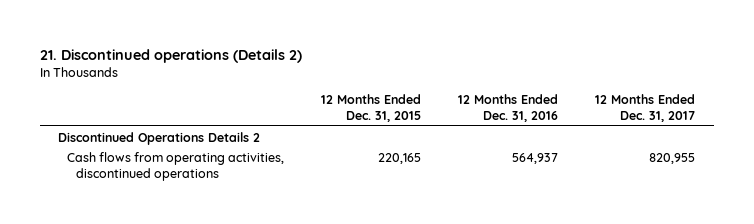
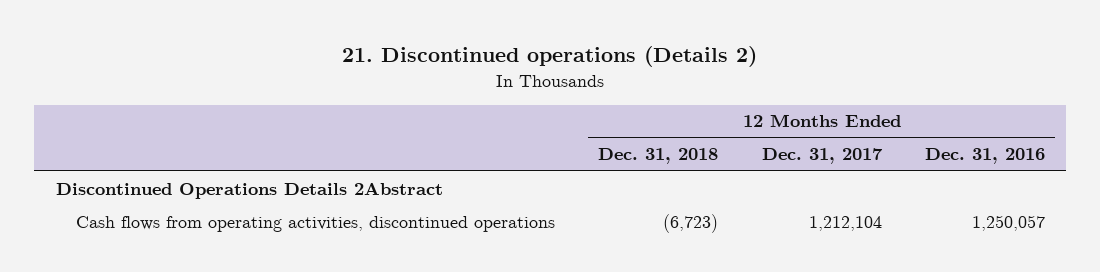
[321,93,422,122] 12 Months Ended Dec. 31, 2015 -> none
none -> [598,148,719,165] Dec. 31, 2018
[58,131,261,145] Discontinued Operations Details 2 -> [55,181,443,199] Discontinued Operations Details 2Abstract
[512,152,559,164] 564,937 -> [971,214,1045,231] 1,250,057
[649,152,696,164] 820,955 -> [808,215,882,231] 1,212,104

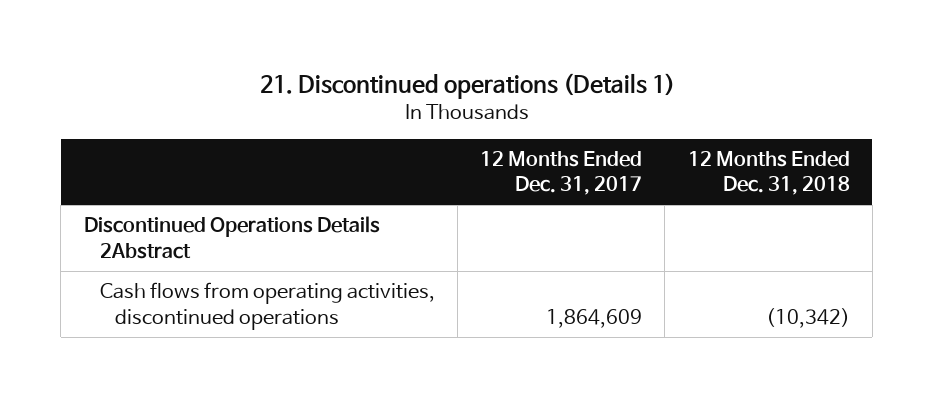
[342,46,758,68] 21. Discontinued operations (Details 2) -> [259,72,675,99] 21. Discontinued operations (Details 1)
[924,148,1045,165] Dec. 31, 2016 -> none
[663,213,719,233] (6,723) -> [765,307,850,328] (10,342)
[808,215,882,231] 1,212,104 -> [546,308,643,328] 1,864,609

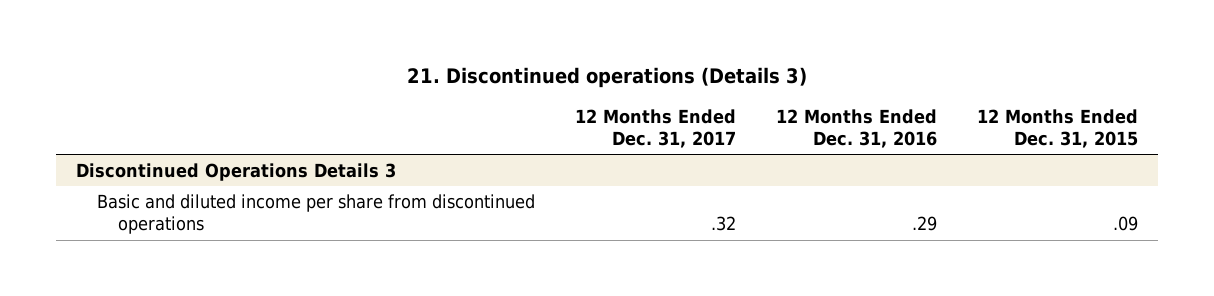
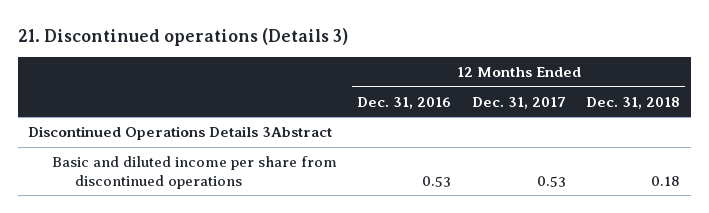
[976,108,1138,149] 12 Months Ended Dec. 31, 2015 -> none
none -> [586,96,681,109] Dec. 31, 2018
[76,162,397,181] Discontinued Operations Details 3 -> [28,126,333,141] Discontinued Operations Details 3Abstract
[710,216,736,232] .32 -> [536,175,566,187] 0.53
[911,216,937,232] .29 -> [422,175,452,187] 0.53

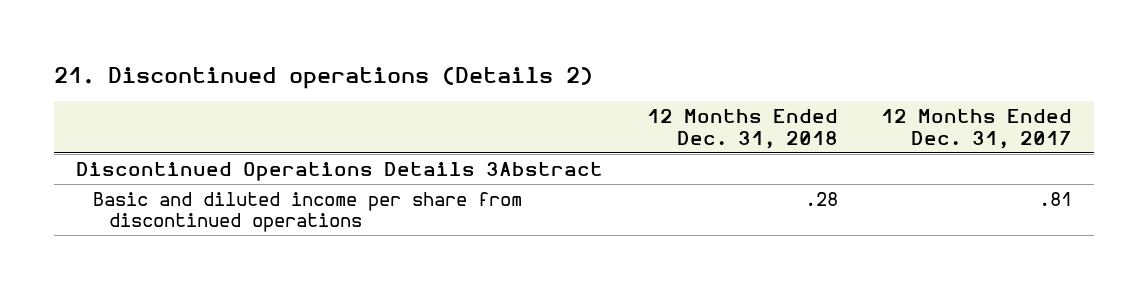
[18,27,349,46] 21. Discontinued operations (Details 3) -> [54,66,594,89] 21. Discontinued operations (Details 2)
[357,96,452,109] Dec. 31, 2016 -> none
[536,175,566,187] 0.53 -> [1039,192,1073,207] .81
[651,175,681,186] 0.18 -> [804,192,838,207] .28

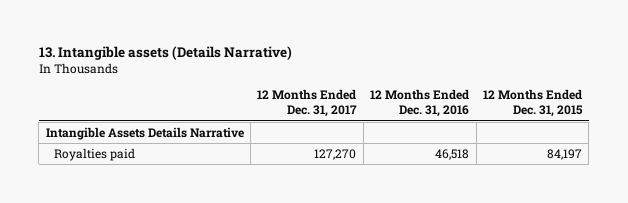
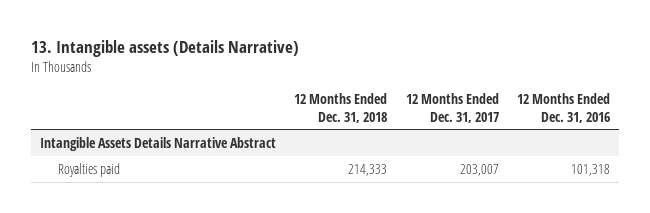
[482,89,583,118] 12 Months Ended Dec. 31, 2015 -> none
none -> [294,92,388,123] 12 Months Ended Dec. 31, 2018
[45,126,244,140] Intangible Assets Details Narrative -> [39,136,276,151] Intangible Assets Details Narrative Abstract
[314,148,357,160] 127,270 -> [459,163,499,176] 203,007
[435,148,470,160] 46,518 -> [570,163,610,176] 101,318

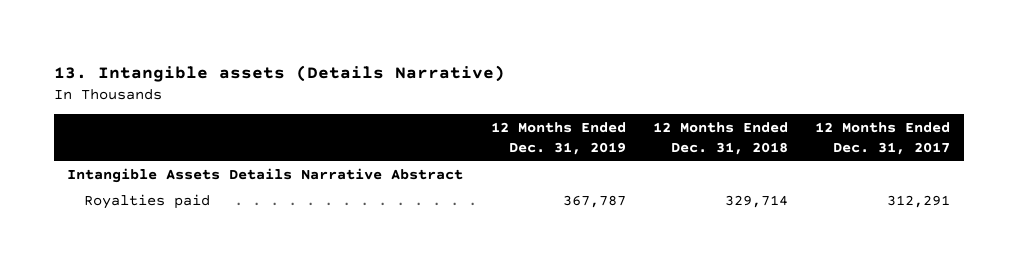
[516,92,610,123] 12 Months Ended Dec. 31, 2016 -> none
none -> [490,122,626,155] 12 Months Ended Dec. 31, 2019
[348,163,388,176] 214,333 -> [725,194,789,208] 329,714
[459,163,499,176] 203,007 -> [887,194,951,208] 312,291

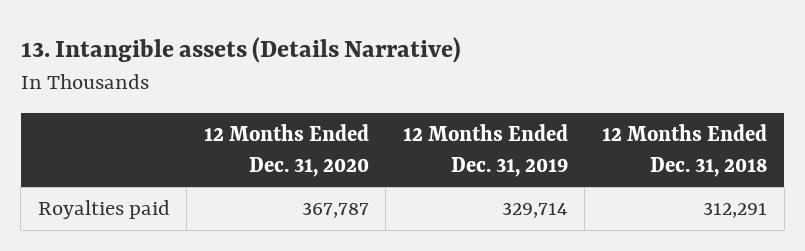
[815,122,951,155] 12 Months Ended Dec. 31, 2017 -> none
none -> [203,124,369,177] 12 Months Ended Dec. 31, 2020
[67,167,464,183] Intangible Assets Details Narrative Abstract -> none
[562,194,626,208] 367,787 -> [501,202,568,219] 329,714
[725,194,789,208] 329,714 -> [702,202,767,219] 312,291

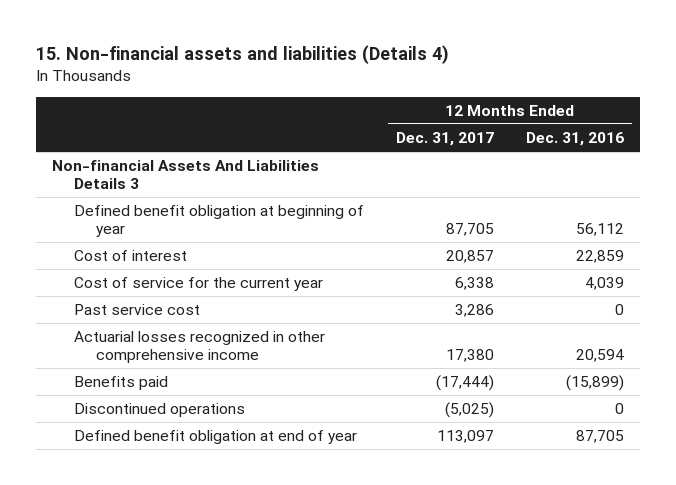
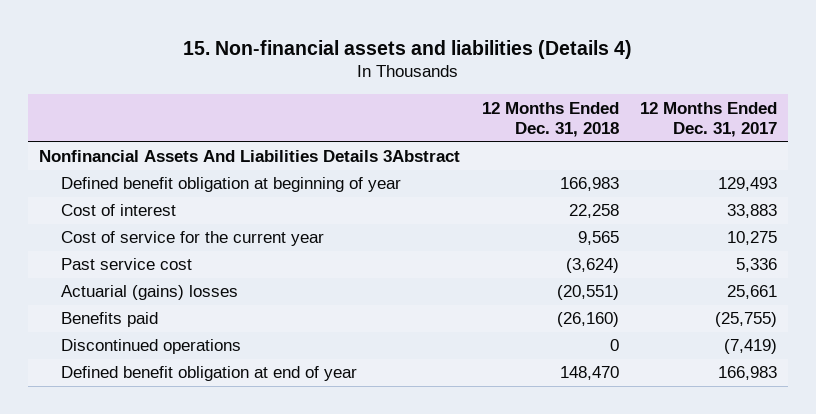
[525,131,624,146] Dec. 31, 2016 -> none
none -> [481,101,619,137] 12 Months Ended Dec. 31, 2018
[52,160,320,190] Non-financial Assets And Liabilities Details 3 -> [39,150,461,163] Nonfinancial Assets And Liabilities Details 3Abstract
[445,223,494,237] 87,705 -> [718,177,778,192] 129,493
[445,250,494,264] 20,857 -> [727,204,778,219] 33,883
[454,277,494,291] 6,338 -> [727,231,778,246] 10,275
[454,304,494,318] 3,286 -> [736,258,778,273] 5,336
[74,331,326,364] Actuarial losses recognized in other comprehensive income -> [60,285,238,301] Actuarial (gains) losses
[445,349,494,363] 17,380 -> [727,285,778,300] 25,661
[435,375,494,392] (17,444) -> [715,312,778,328] (25,755)
[444,402,494,419] (5,025) -> [724,339,778,355] (7,419)
[436,430,494,444] 113,097 -> [718,366,778,381] 166,983

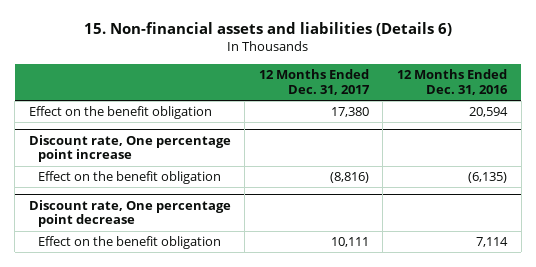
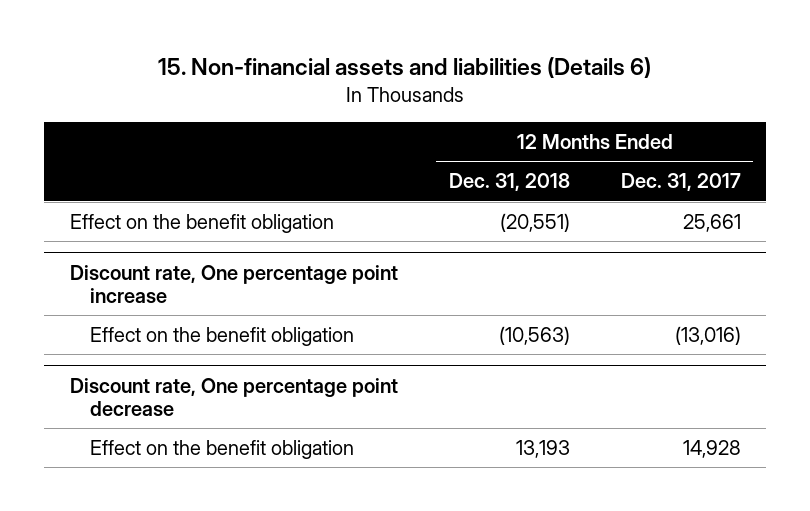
[397,69,509,96] 12 Months Ended Dec. 31, 2016 -> none
none -> [448,173,570,192] Dec. 31, 2018
[330,107,369,118] 17,380 -> [682,213,741,232] 25,661
[329,172,369,184] (8,816) -> [674,325,741,345] (13,016)
[330,237,369,248] 10,111 -> [682,439,741,458] 14,928

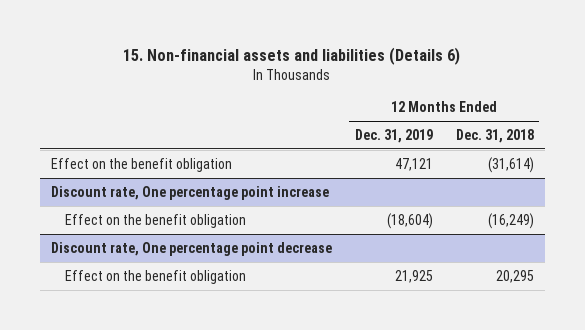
[620,173,741,192] Dec. 31, 2017 -> none
none -> [354,128,433,143] Dec. 31, 2019
[499,212,570,232] (20,551) -> [487,156,534,173] (31,614)
[498,325,570,345] (10,563) -> [487,212,534,229] (16,249)
[515,439,570,458] 13,193 -> [495,269,534,283] 20,295

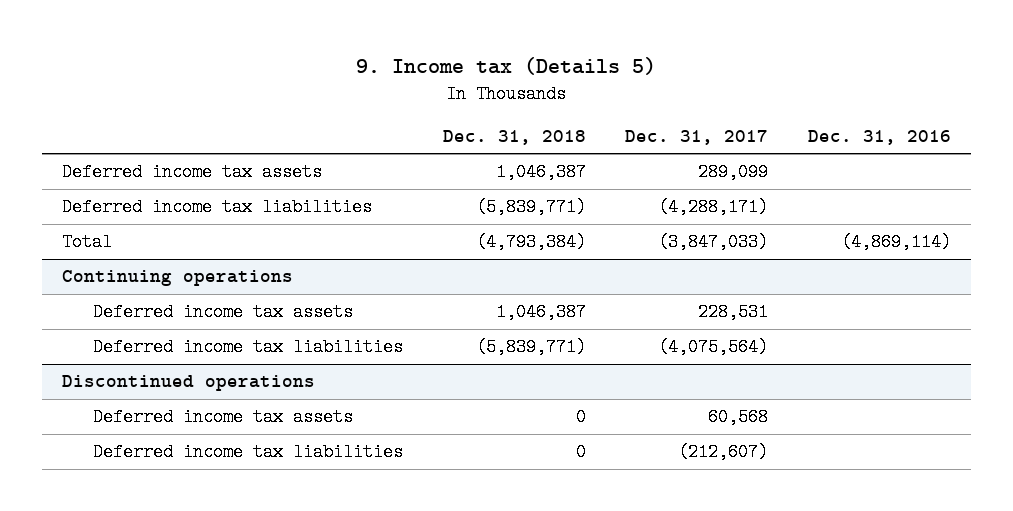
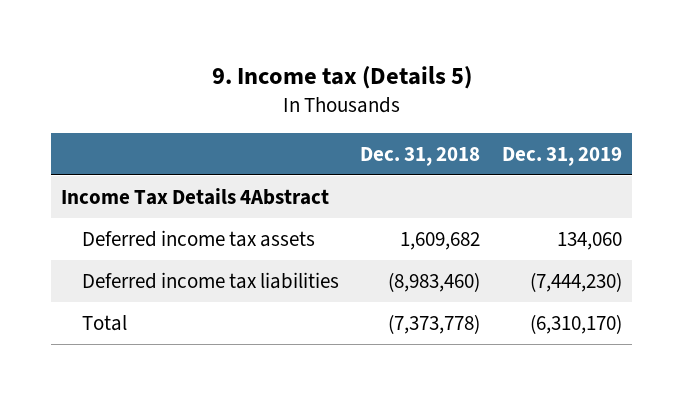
[625,129,769,145] Dec. 31, 2017 -> none
[807,129,951,145] Dec. 31, 2016 -> none
none -> [501,147,622,167] Dec. 31, 2019
[61,270,293,287] Continuing operations -> none
[93,303,354,322] Deferred income tax assets -> none
[93,338,404,357] Deferred income tax liabilities -> none
[61,375,315,392] Discontinued operations -> none
[93,408,354,427] Deferred income tax assets -> none
[93,443,404,462] Deferred income tax liabilities -> none
none -> [61,187,330,205] Income Tax Details 4Abstract
[495,163,586,182] 1,046,387 -> [400,231,481,250] 1,609,682
[475,198,586,217] (5,839,771) -> [388,271,481,292] (8,983,460)
[475,233,586,252] (4,793,384) -> [388,313,481,334] (7,373,778)

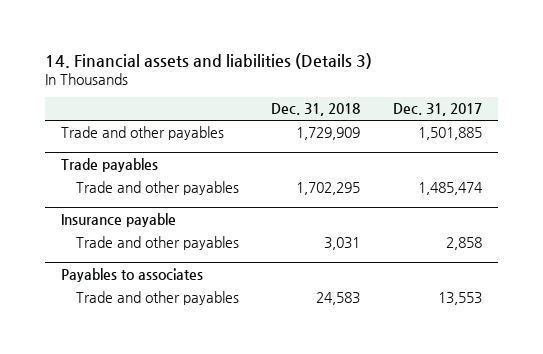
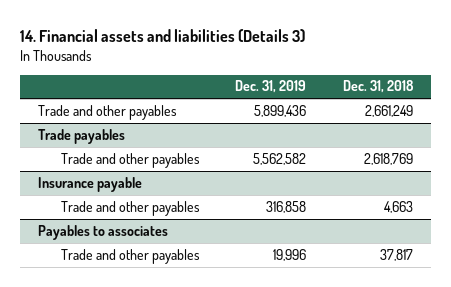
[392,103,482,117] Dec. 31, 2017 -> none
none -> [235,80,307,94] Dec. 31, 2019
[296,127,361,141] 1,729,909 -> [364,104,413,117] 2,661,249
[296,182,361,196] 1,702,295 -> [363,152,413,165] 2,618,769
[324,237,361,251] 3,031 -> [383,200,413,213] 4,663
[316,292,361,306] 24,583 -> [379,248,413,261] 37,817

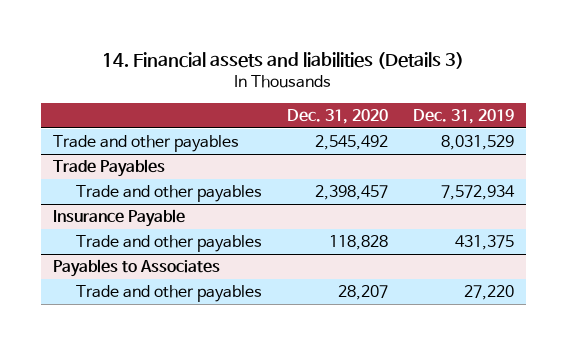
[342,80,414,94] Dec. 31, 2018 -> none
none -> [286,109,388,125] Dec. 31, 2020
[254,104,307,117] 5,899,436 -> [440,135,514,151] 8,031,529
[38,128,126,144] Trade payables -> [53,159,166,178] Trade Payables
[253,152,307,165] 5,562,582 -> [440,185,515,201] 7,572,934
[38,176,143,192] Insurance payable -> [53,209,186,228] Insurance Payable
[266,200,307,213] 316,858 -> [454,235,514,251] 431,375
[38,224,169,240] Payables to associates -> [53,259,221,278] Payables to Associates
[273,248,307,261] 19,996 -> [463,285,514,301] 27,220

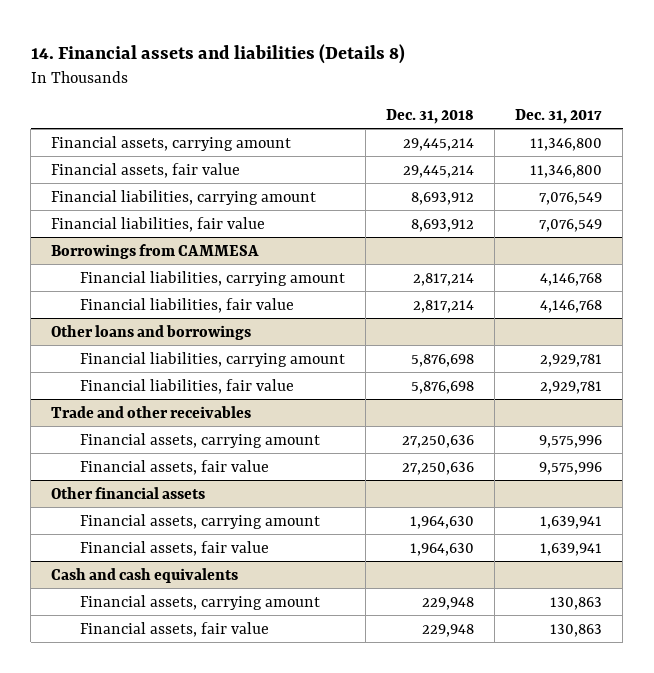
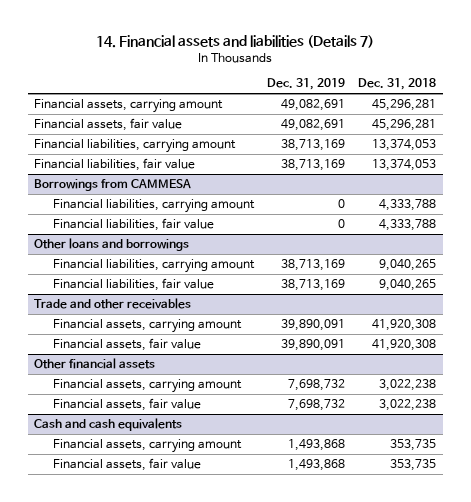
[30,43,405,64] 14. Financial assets and liabilities (Details 8) -> [96,34,375,48] 14. Financial assets and liabilities (Details 7)
[515,108,603,124] Dec. 31, 2017 -> none
none -> [266,78,345,91] Dec. 31, 2019
[403,137,475,151] 29,445,214 -> [372,99,437,112] 45,296,281
[403,164,475,178] 29,445,214 -> [372,119,437,132] 45,296,281
[411,191,475,205] 8,693,912 -> [372,139,437,152] 13,374,053
[411,218,475,232] 8,693,912 -> [372,159,437,172] 13,374,053
[413,272,475,286] 2,817,214 -> [379,199,437,212] 4,333,788
[413,299,475,313] 2,817,214 -> [379,219,437,232] 4,333,788
[411,353,475,367] 5,876,698 -> [379,259,437,272] 9,040,265
[411,380,475,394] 5,876,698 -> [379,279,437,292] 9,040,265
[402,434,475,448] 27,250,636 -> [372,319,437,332] 41,920,308
[402,461,475,475] 27,250,636 -> [372,339,437,352] 41,920,308
[410,515,475,529] 1,964,630 -> [379,379,437,392] 3,022,238
[410,542,475,556] 1,964,630 -> [379,399,437,412] 3,022,238
[422,596,475,610] 229,948 -> [390,439,437,452] 353,735
[422,623,475,637] 229,948 -> [390,459,437,472] 353,735

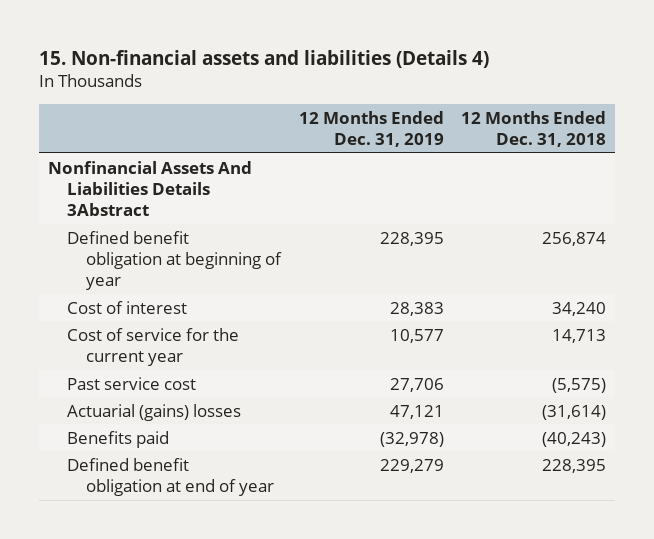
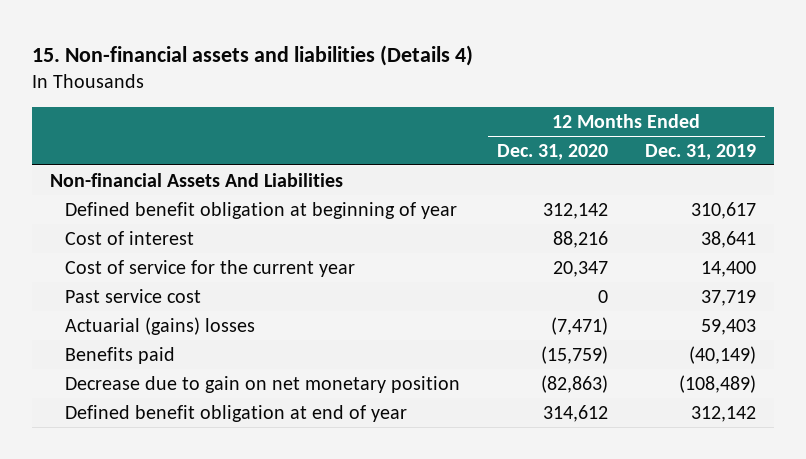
[461,110,607,147] 12 Months Ended Dec. 31, 2018 -> none
none -> [496,143,608,160] Dec. 31, 2020
[48,160,253,217] Nonfinancial Assets And Liabilities Details 3Abstract -> none
none -> [50,172,344,187] Non-financial Assets And Liabilities
[379,231,444,246] 228,395 -> [690,201,756,219] 310,617
[389,301,444,316] 28,383 -> [700,230,756,248] 38,641
[389,328,444,343] 10,577 -> [700,260,756,277] 14,400
[389,377,444,392] 27,706 -> [700,289,756,306] 37,719
[389,404,444,419] 47,121 -> [700,318,756,335] 59,403
[379,431,444,447] (32,978) -> [688,345,756,364] (40,149)
none -> [64,375,460,393] Decrease due to gain on net monetary position
[379,458,444,473] 229,279 -> [690,405,756,422] 312,142

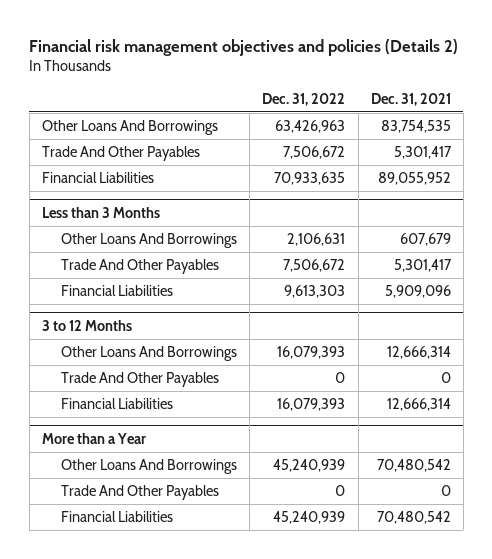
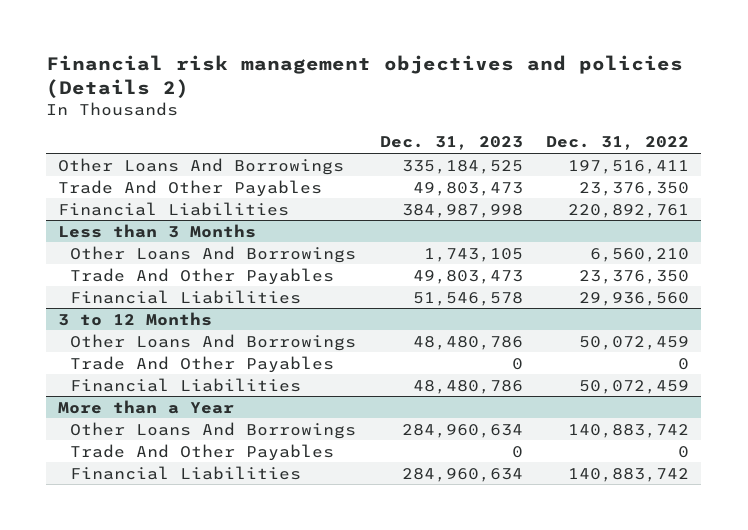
[370,92,451,106] Dec. 31, 2021 -> none
none -> [379,136,523,151] Dec. 31, 2023
[275,120,346,134] 63,426,963 -> [568,159,690,174] 197,516,411
[283,146,346,160] 7,506,672 -> [579,181,690,196] 23,376,350
[274,172,346,186] 70,933,635 -> [568,203,690,218] 220,892,761
[287,233,346,247] 2,106,631 -> [590,247,690,262] 6,560,210
[283,259,346,273] 7,506,672 -> [579,269,690,284] 23,376,350
[284,285,346,299] 9,613,303 -> [579,291,690,306] 29,936,560
[277,346,346,360] 16,079,393 -> [579,335,690,350] 50,072,459
[277,398,346,412] 16,079,393 -> [579,379,690,394] 50,072,459
[273,459,346,473] 45,240,939 -> [568,423,690,438] 140,883,742
[273,511,346,525] 45,240,939 -> [568,467,690,482] 140,883,742

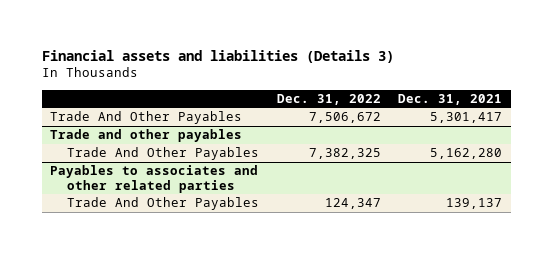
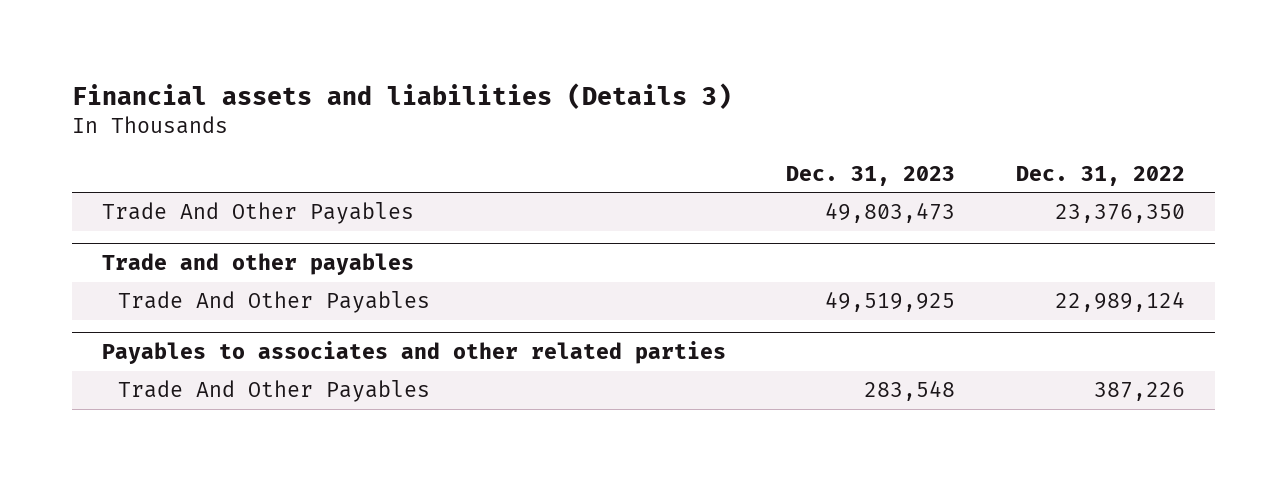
[397,93,502,105] Dec. 31, 2021 -> none
none -> [786,165,956,186] Dec. 31, 2023
[308,112,381,124] 7,506,672 -> [1054,204,1185,224] 23,376,350
[308,148,381,160] 7,382,325 -> [1054,291,1185,313] 22,989,124
[324,198,381,210] 124,347 -> [1093,382,1185,402] 387,226

